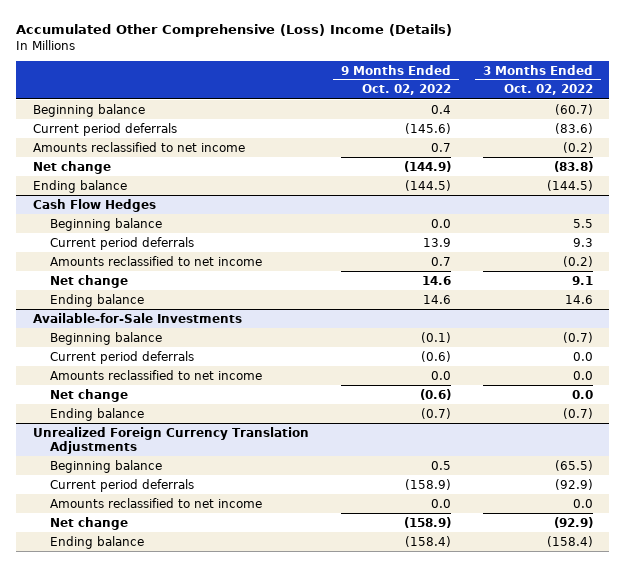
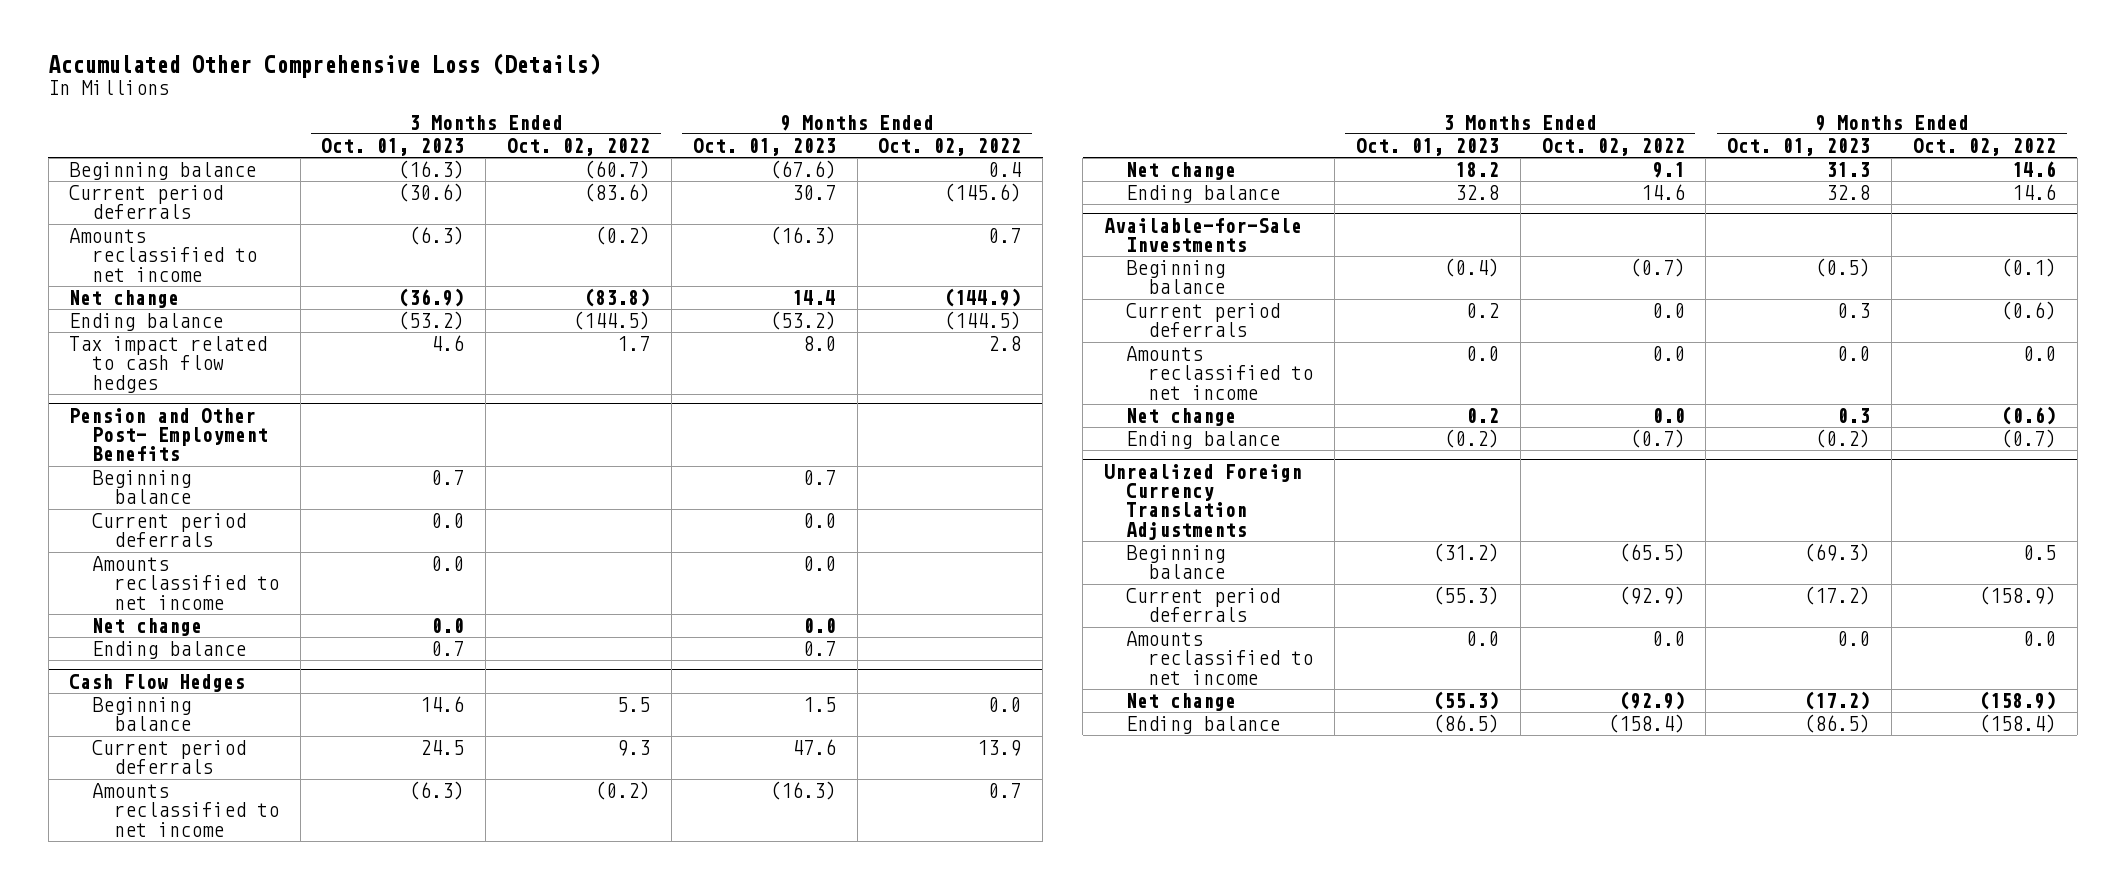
[16,24,453,38] Accumulated Other Comprehensive (Loss) Income (Details) -> [48,52,601,78] Accumulated Other Comprehensive Loss (Details)
none -> [321,137,465,156] Oct. 01, 2023
none -> [692,137,836,156] Oct. 01, 2023
none -> [69,335,268,393] Tax impact related to cash flow hedges
none -> [69,407,268,462] Pension and Other Post- Employment Benefits
none -> [91,469,191,505] Beginning balance
none -> [91,512,246,548] Current period deferrals
none -> [91,555,279,610] Amounts reclassified to net income
none -> [91,617,202,636] Net change
none -> [91,640,246,659] Ending balance

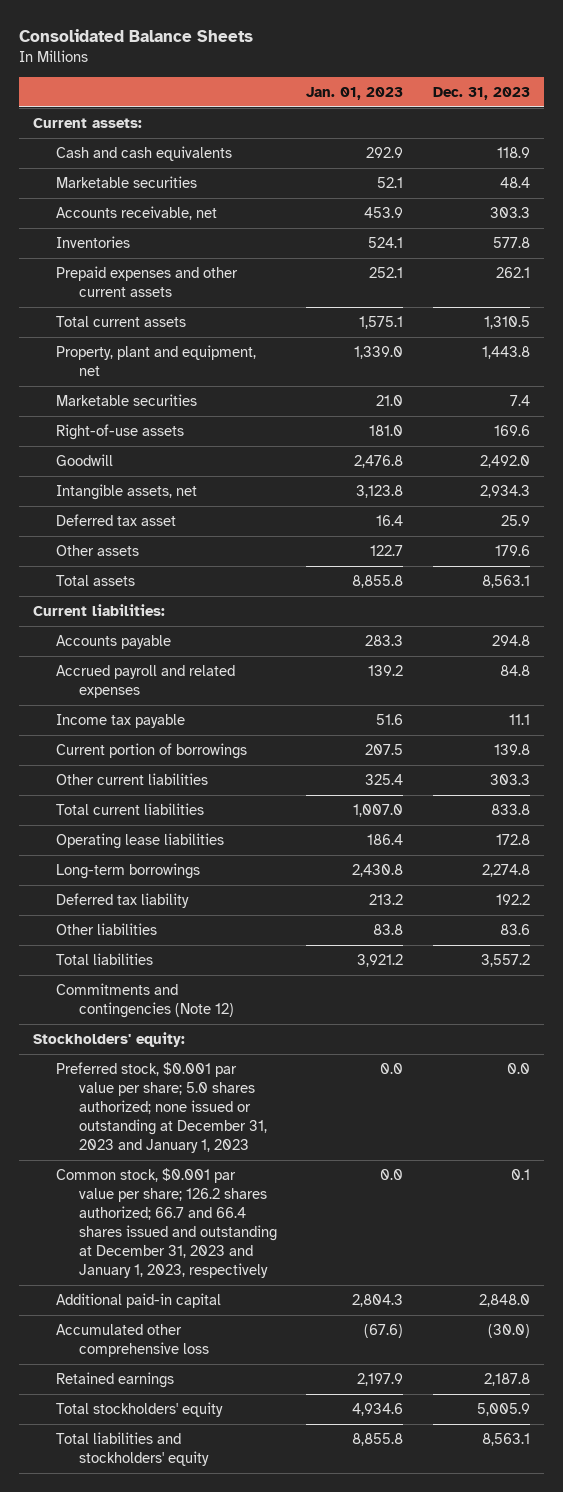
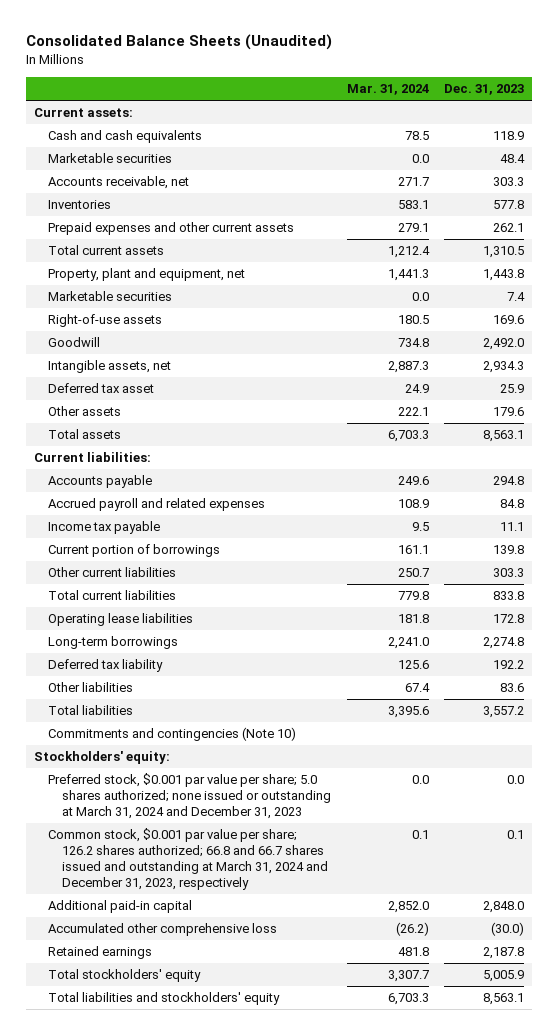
[18,28,253,42] Consolidated Balance Sheets -> [26,34,333,51] Consolidated Balance Sheets (Unaudited)
[306,86,404,100] Jan. 01, 2023 -> none
none -> [346,84,429,96] Mar. 31, 2024
[56,983,235,1019] Commitments and contingencies (Note 12) -> [48,727,297,742] Commitments and contingencies (Note 10)
[56,1062,268,1153] Preferred stock, $0.001 par value per share; 5.0 shares authorized; none issued or outstanding at December 31, 2023 and January 1, 2023 -> [48,773,332,820] Preferred stock, $0.001 par value per share; 5.0 shares authorized; none issued or outstanding at March 31, 2024 and December 31, 2023
[56,1168,278,1278] Common stock, $0.001 par value per share; 126.2 shares authorized; 66.7 and 66.4 shares issued and outstanding at December 31, 2023 and January 1, 2023, respectively -> [48,828,329,891] Common stock, $0.001 par value per share; 126.2 shares authorized; 66.8 and 66.7 shares issued and outstanding at March 31, 2024 and December 31, 2023, respectively

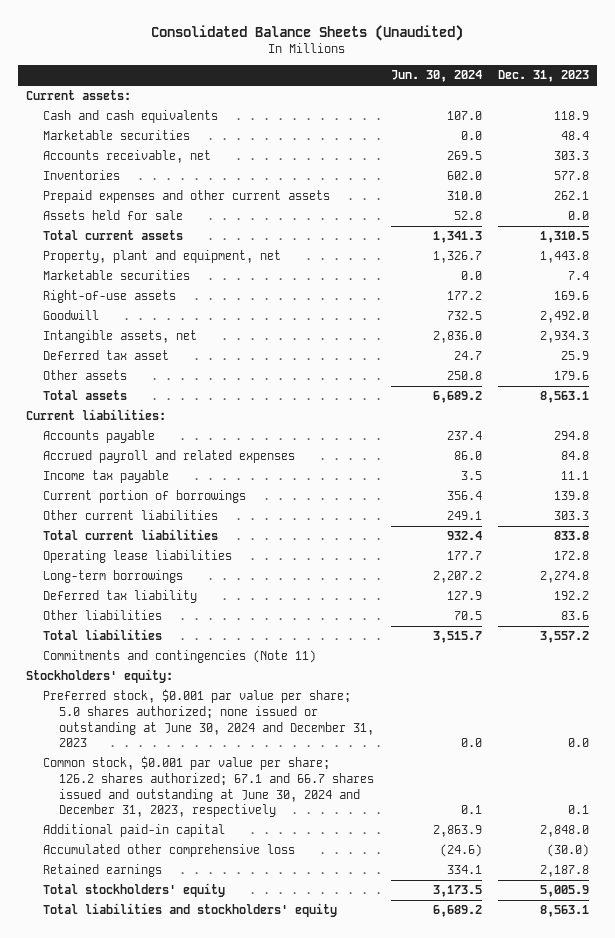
[346,84,429,96] Mar. 31, 2024 -> none
none -> [390,70,482,83] Jun. 30, 2024
none -> [42,210,183,221] Assets held for sale
[48,727,297,742] Commitments and contingencies (Note 10) -> [42,650,316,664] Commitments and contingencies (Note 11)
[48,773,332,820] Preferred stock, $0.001 par value per share; 5.0 shares authorized; none issued or outstanding at March 31, 2024 and December 31, 2023 -> [42,689,375,748] Preferred stock, $0.001 par value per share; 5.0 shares authorized; none issued or outstanding at June 30, 2024 and December 31, 2023
[48,828,329,891] Common stock, $0.001 par value per share; 126.2 shares authorized; 66.8 and 66.7 shares issued and outstanding at March 31, 2024 and December 31, 2023, respectively -> [42,756,375,818] Common stock, $0.001 par value per share; 126.2 shares authorized; 67.1 and 66.7 shares issued and outstanding at June 30, 2024 and December 31, 2023, respectively

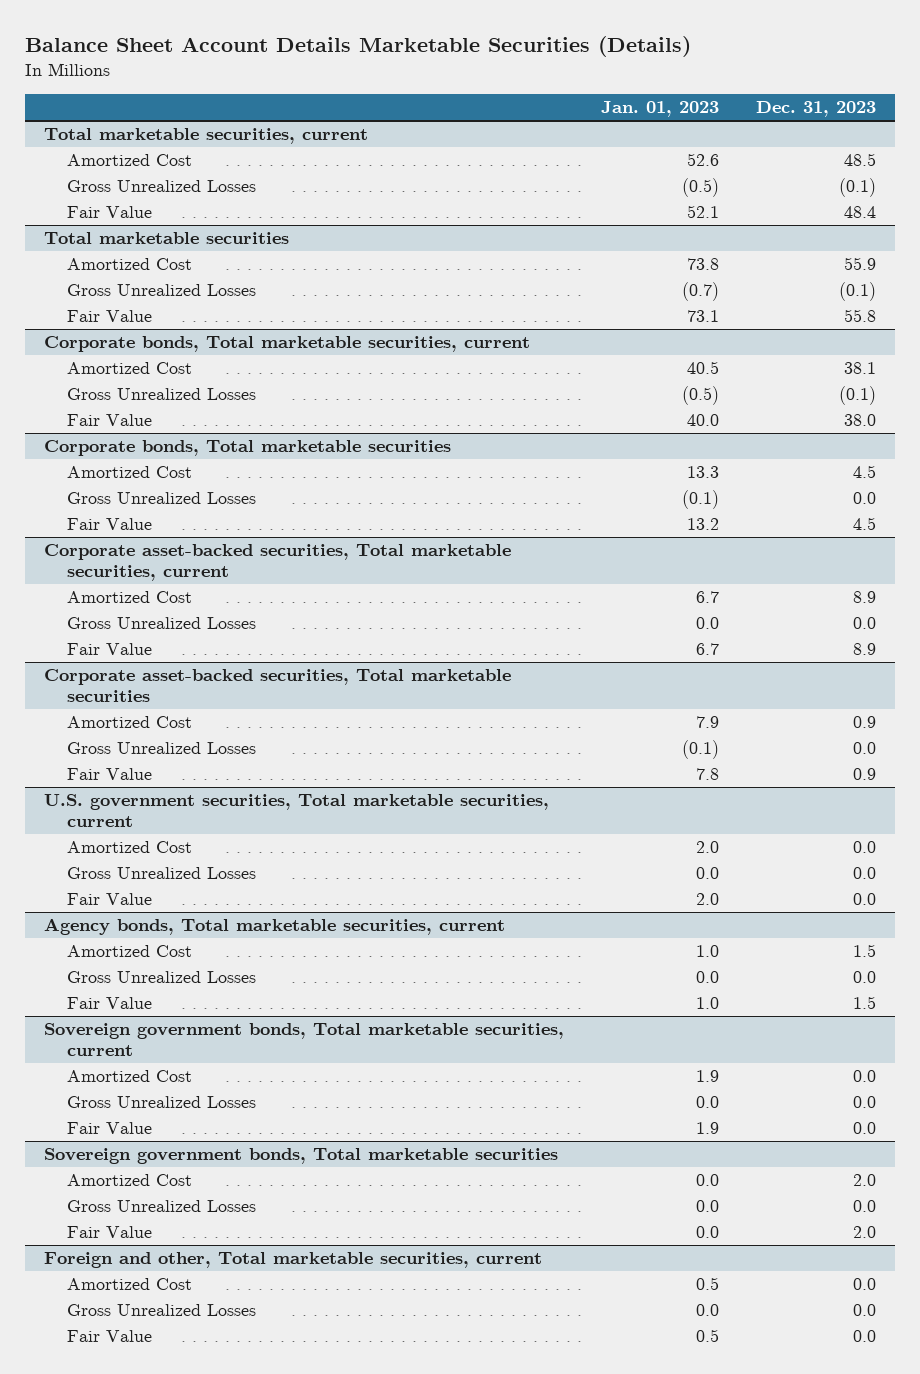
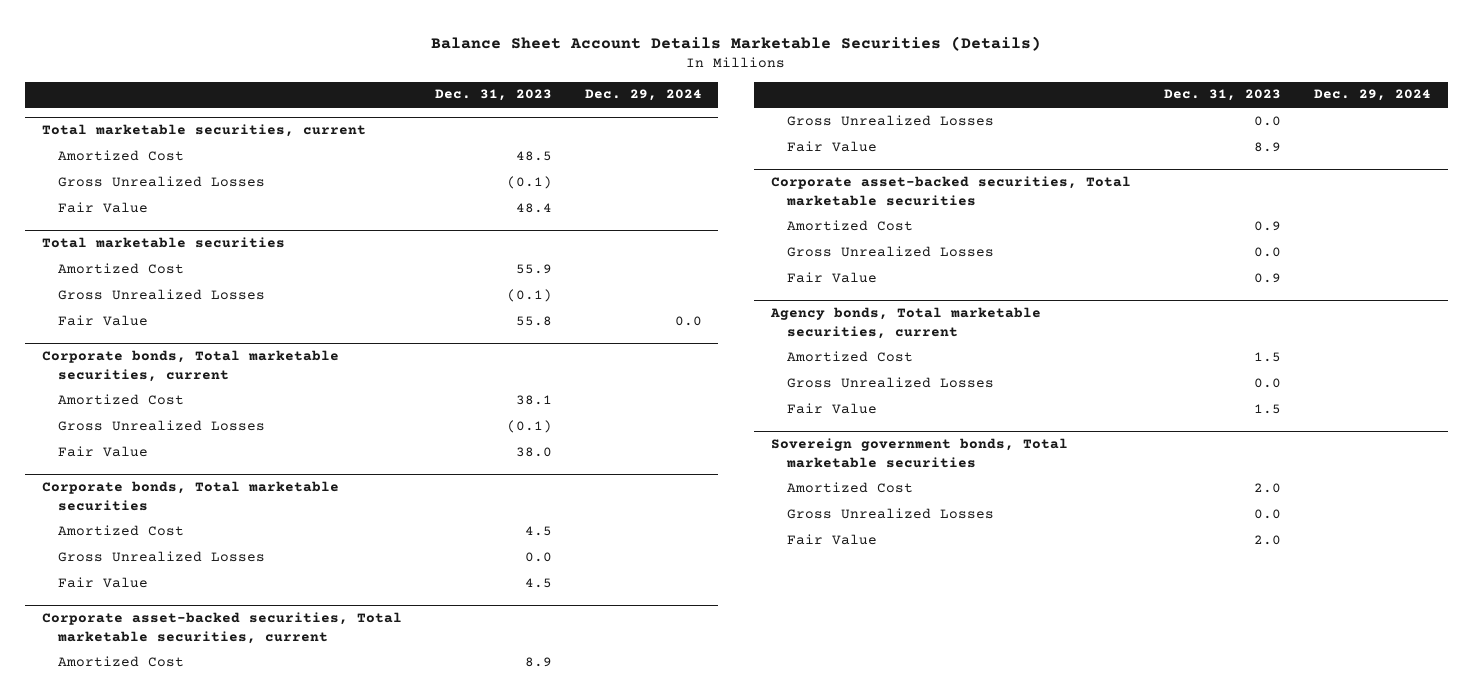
[600,101,719,118] Jan. 01, 2023 -> none
none -> [584,89,702,102] Dec. 29, 2024
[43,794,549,827] U.S. government securities, Total marketable securities, current -> none
[67,841,193,854] Amortized Cost -> none
[67,867,257,880] Gross Unrealized Losses -> none
[67,893,153,906] Fair Value -> none
[43,1023,564,1056] Sovereign government bonds, Total marketable securities, current -> none
[67,1070,193,1083] Amortized Cost -> none
[67,1096,257,1109] Gross Unrealized Losses -> none
[67,1122,153,1135] Fair Value -> none
[43,1252,542,1269] Foreign and other, Total marketable securities, current -> none
[67,1278,193,1291] Amortized Cost -> none
[67,1304,257,1317] Gross Unrealized Losses -> none
[67,1330,153,1343] Fair Value -> none

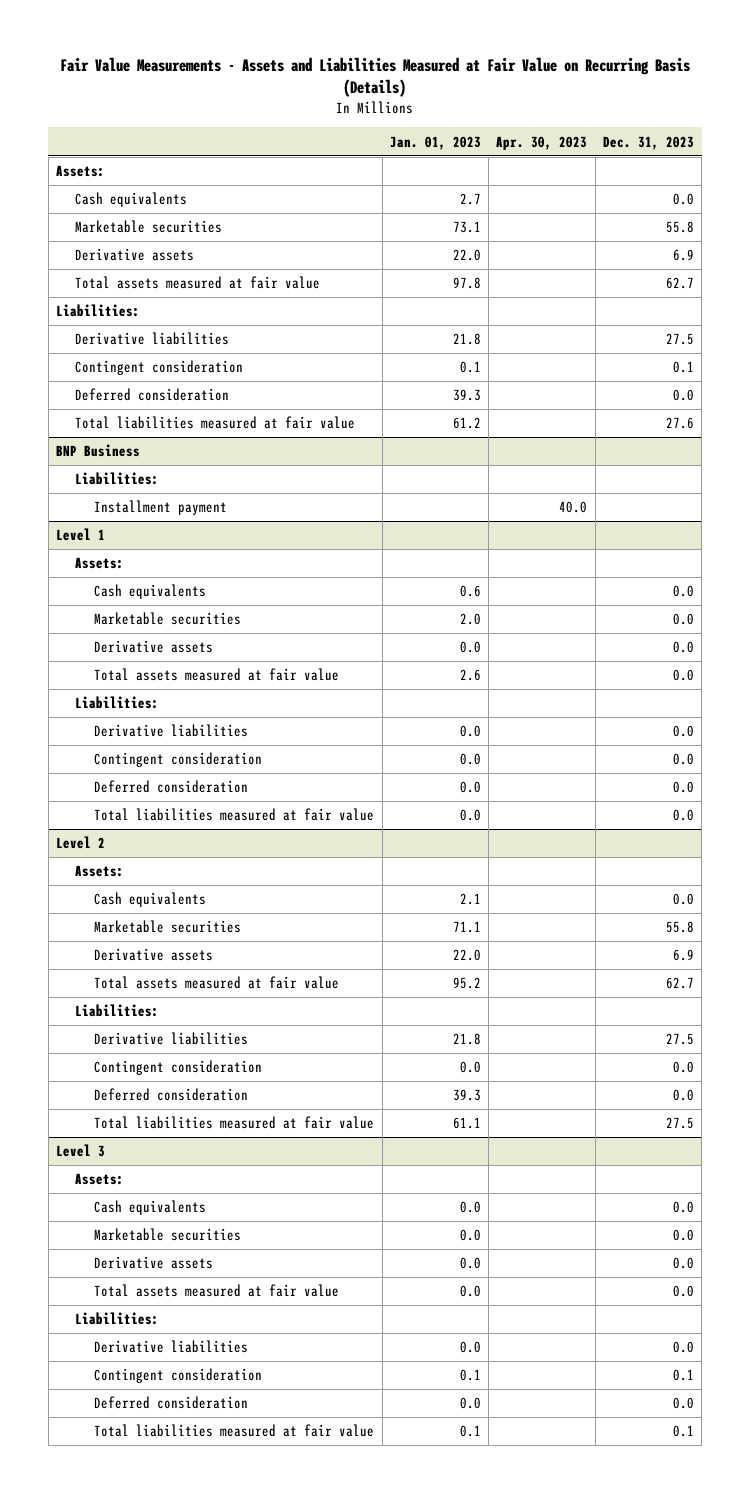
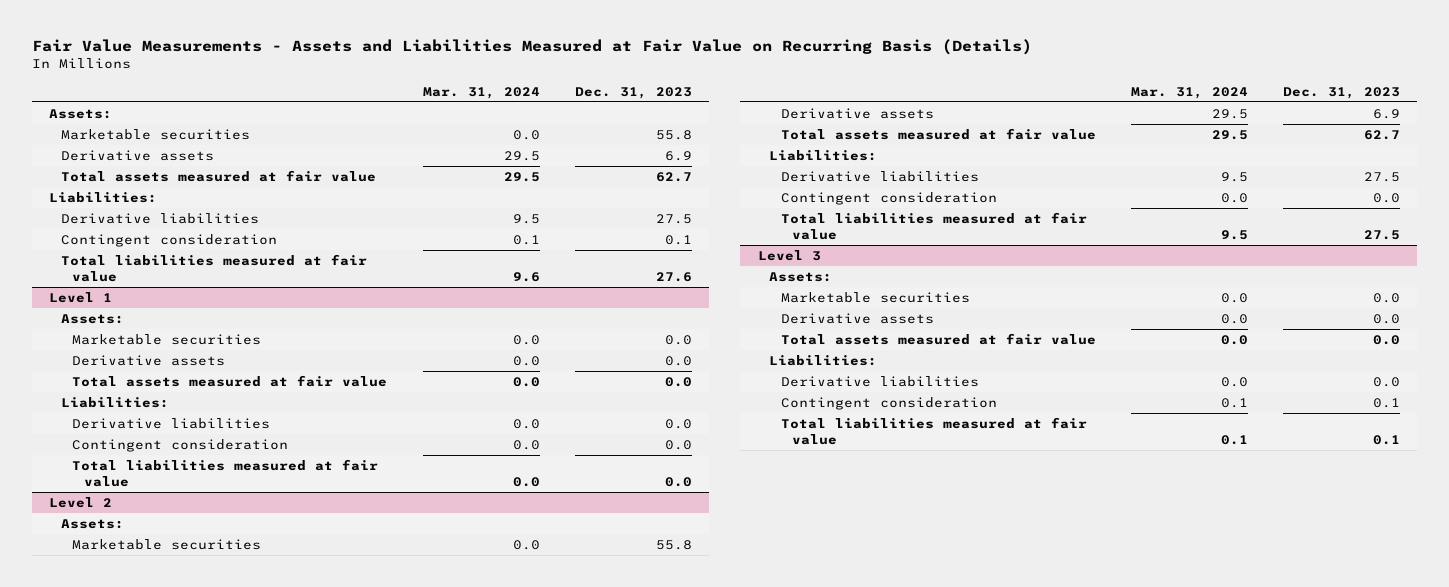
[389,135,481,150] Jan. 01, 2023 -> none
[496,135,588,150] Apr. 30, 2023 -> none
none -> [422,86,540,99] Mar. 31, 2024
[75,192,188,208] Cash equivalents -> none
[75,388,230,402] Deferred consideration -> none
[55,444,140,458] BNP Business -> none
[75,472,160,486] Liabilities: -> none
[94,500,228,516] Installment payment -> none
[94,584,207,600] Cash equivalents -> none
[94,780,249,794] Deferred consideration -> none
[94,892,207,908] Cash equivalents -> none
[94,1088,249,1102] Deferred consideration -> none
[94,1200,207,1216] Cash equivalents -> none
[94,1396,249,1410] Deferred consideration -> none

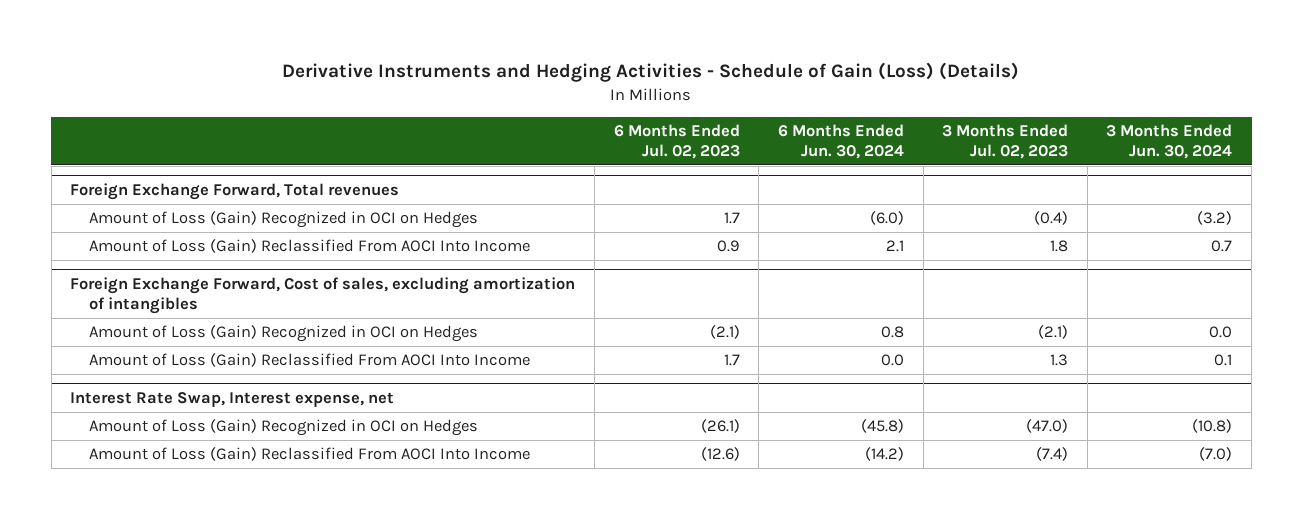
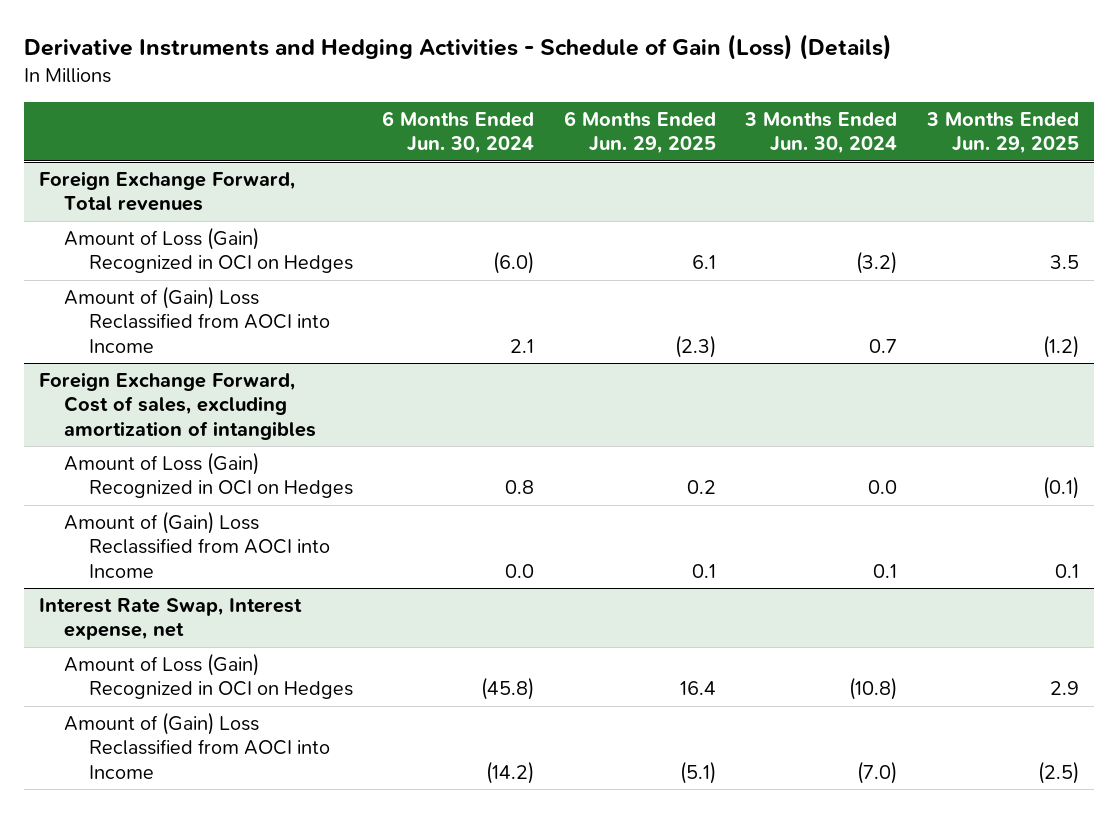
[613,124,740,159] 6 Months Ended Jul. 02, 2023 -> none
[942,124,1069,159] 3 Months Ended Jul. 02, 2023 -> none
none -> [563,110,716,155] 6 Months Ended Jun. 29, 2025
none -> [925,111,1079,155] 3 Months Ended Jun. 29, 2025
[89,239,531,254] Amount of Loss (Gain) Reclassified From AOCI Into Income -> [64,285,330,353] Amount of (Gain) Loss Reclassified from AOCI into Income
[89,353,531,368] Amount of Loss (Gain) Reclassified From AOCI Into Income -> [64,510,330,578] Amount of (Gain) Loss Reclassified from AOCI into Income
[89,447,531,462] Amount of Loss (Gain) Reclassified From AOCI Into Income -> [64,711,330,779] Amount of (Gain) Loss Reclassified from AOCI into Income

